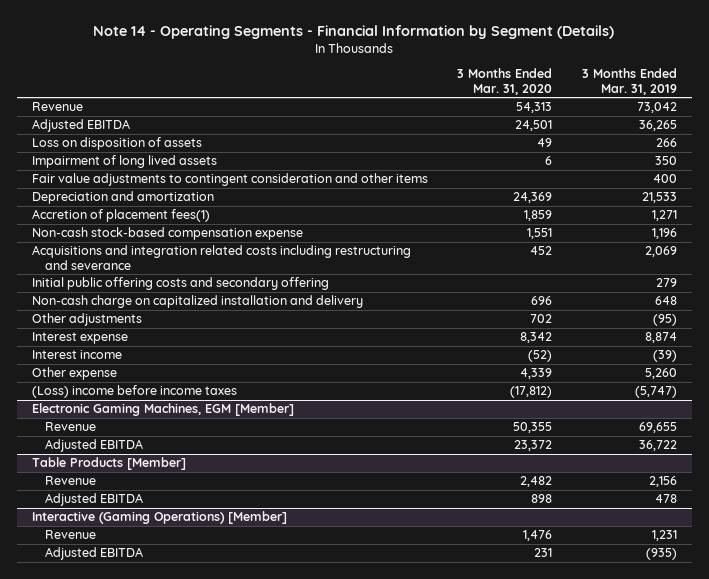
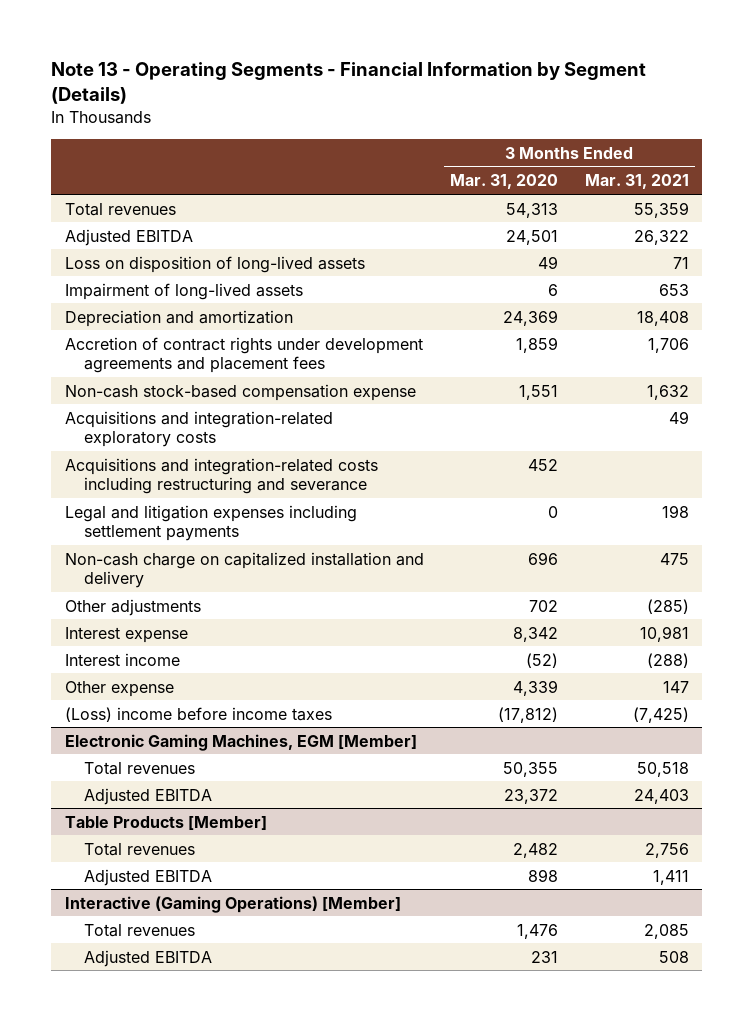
[93,24,615,39] Note 14 - Operating Segments - Financial Information by Segment (Details) -> [51,62,647,105] Note 13 - Operating Segments - Financial Information by Segment (Details)
[582,68,678,95] 3 Months Ended Mar. 31, 2019 -> none
none -> [584,174,689,190] Mar. 31, 2021
[31,102,83,112] Revenue -> [64,202,176,216] Total revenues
[31,173,428,187] Fair value adjustments to contingent consideration and other items -> none
[31,137,202,151] Loss on disposition of assets -> [64,255,365,273] Loss on disposition of long-lived assets
[31,155,217,169] Impairment of long lived assets -> [64,282,303,300] Impairment of long-lived assets
[31,209,210,223] Accretion of placement fees(1) -> [64,336,423,373] Accretion of contract rights under development agreements and placement fees
[31,277,329,291] Initial public offering costs and secondary offering -> none
none -> [64,410,333,447] Acquisitions and integration-related exploratory costs
[31,245,411,270] Acquisitions and integration related costs including restructuring and severance -> [64,457,378,494] Acquisitions and integration-related costs including restructuring and severance
none -> [64,504,357,541] Legal and litigation expenses including settlement payments
[44,422,96,432] Revenue -> [84,761,196,775] Total revenues
[44,476,96,486] Revenue -> [84,842,196,856] Total revenues
[44,530,96,540] Revenue -> [84,923,196,937] Total revenues

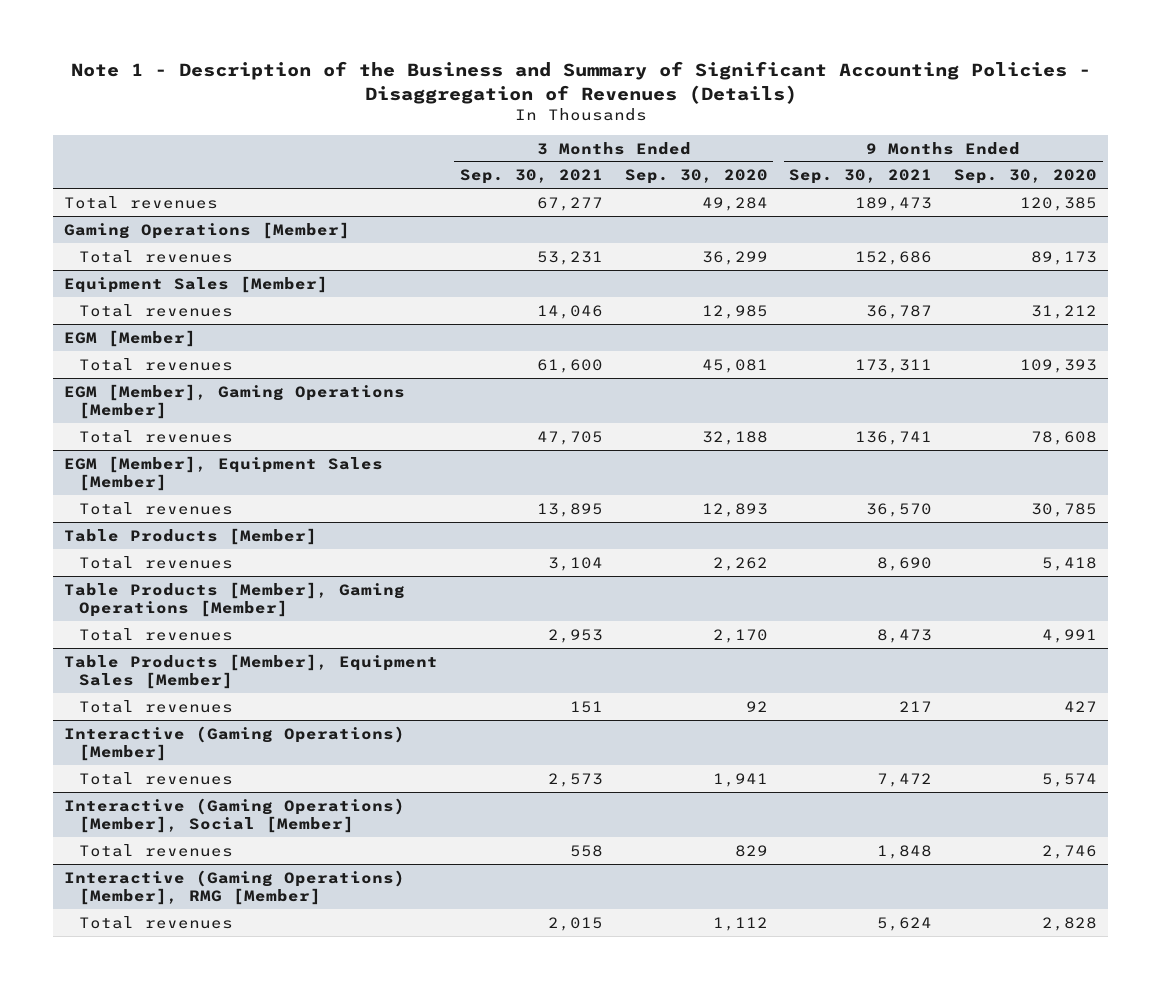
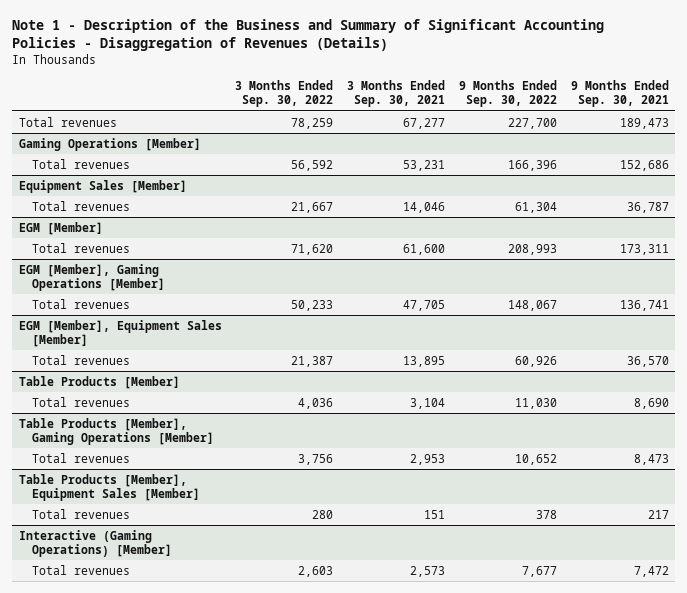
[624,169,768,185] Sep. 30, 2020 -> none
[954,169,1098,185] Sep. 30, 2020 -> none
none -> [235,80,334,108] 3 Months Ended Sep. 30, 2022
none -> [458,80,557,108] 9 Months Ended Sep. 30, 2022
[63,797,405,833] Interactive (Gaming Operations) [Member], Social [Member] -> none
[78,843,233,857] Total revenues -> none
[63,869,405,905] Interactive (Gaming Operations) [Member], RMG [Member] -> none
[78,915,233,929] Total revenues -> none

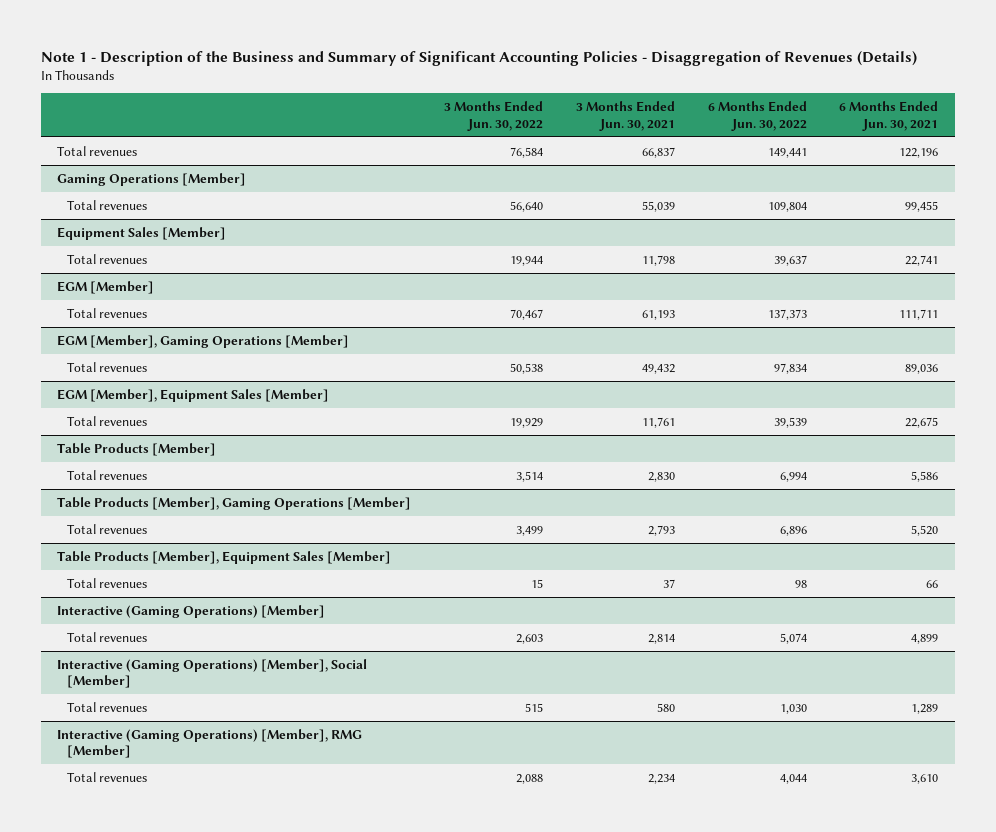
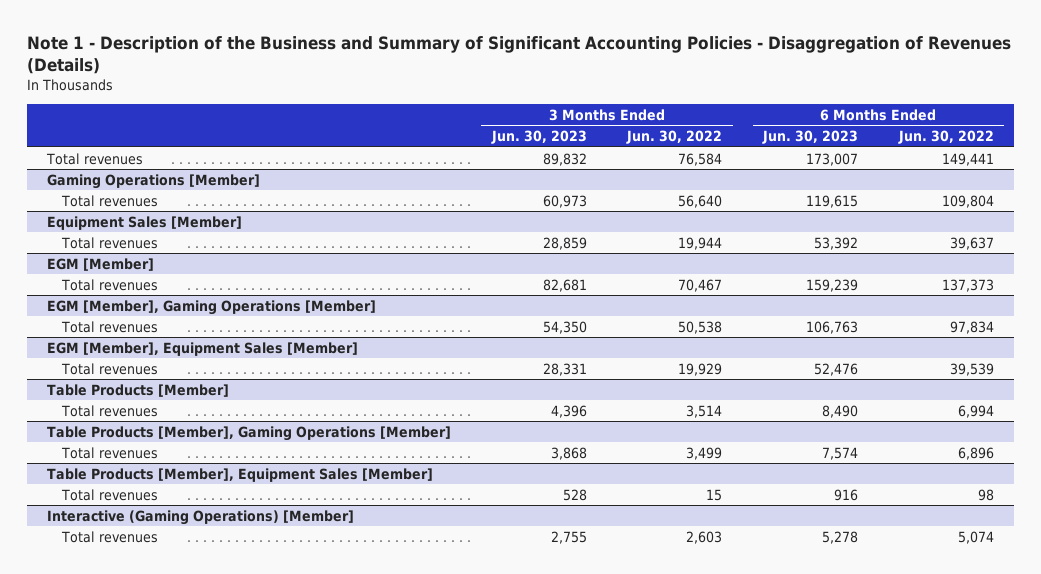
[575,100,675,131] 3 Months Ended Jun. 30, 2021 -> none
[839,100,939,131] 6 Months Ended Jun. 30, 2021 -> none
none -> [490,130,587,145] Jun. 30, 2023
none -> [762,130,859,145] Jun. 30, 2023
[57,658,368,689] Interactive (Gaming Operations) [Member], Social [Member] -> none
[67,701,148,712] Total revenues -> none
[57,728,363,759] Interactive (Gaming Operations) [Member], RMG [Member] -> none
[67,771,148,782] Total revenues -> none

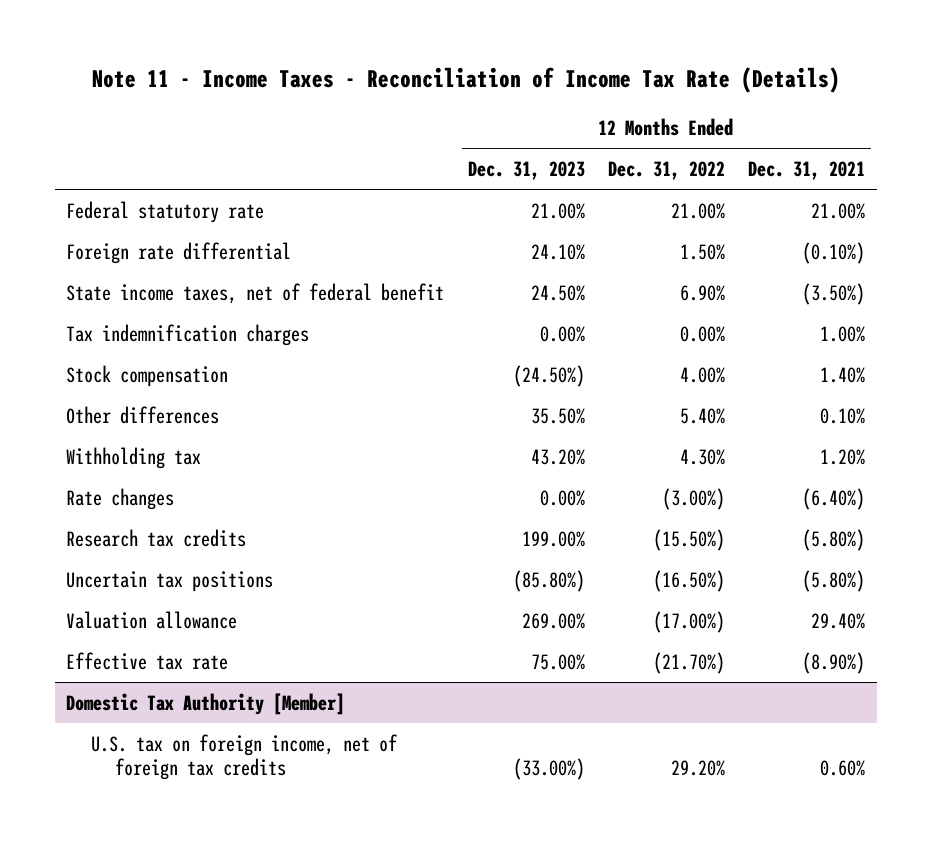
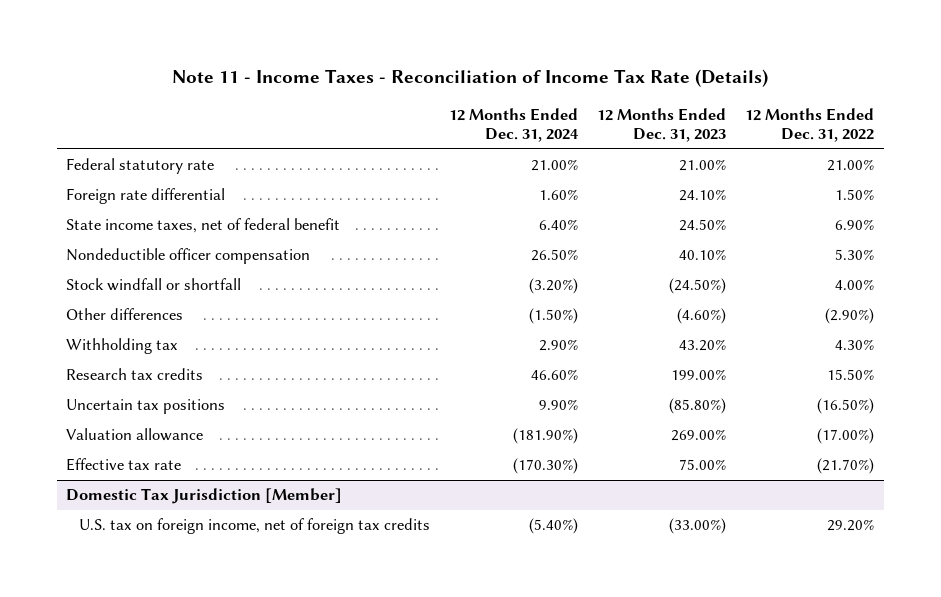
[748,160,866,180] Dec. 31, 2021 -> none
none -> [448,107,579,143] 12 Months Ended Dec. 31, 2024
[66,323,310,346] Tax indemnification charges -> none
none -> [66,248,311,265] Nondeductible officer compensation
[66,364,229,387] Stock compensation -> [66,278,242,292] Stock windfall or shortfall
[530,407,585,424] 35.50% -> [677,308,727,325] (4.60%)
[679,407,725,424] 5.40% -> [825,308,875,325] (2.90%)
[66,487,175,510] Rate changes -> none
[652,528,725,551] (15.50%) -> [827,369,875,381] 15.50%
[66,692,346,715] Domestic Tax Authority [Member] -> [66,488,343,505] Domestic Tax Jurisdiction [Member]

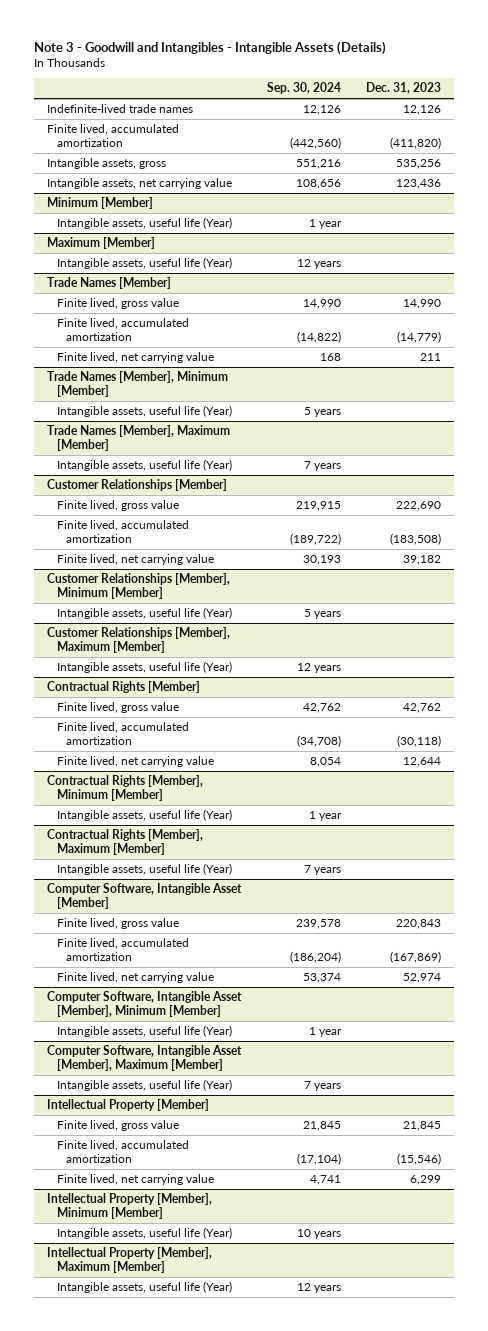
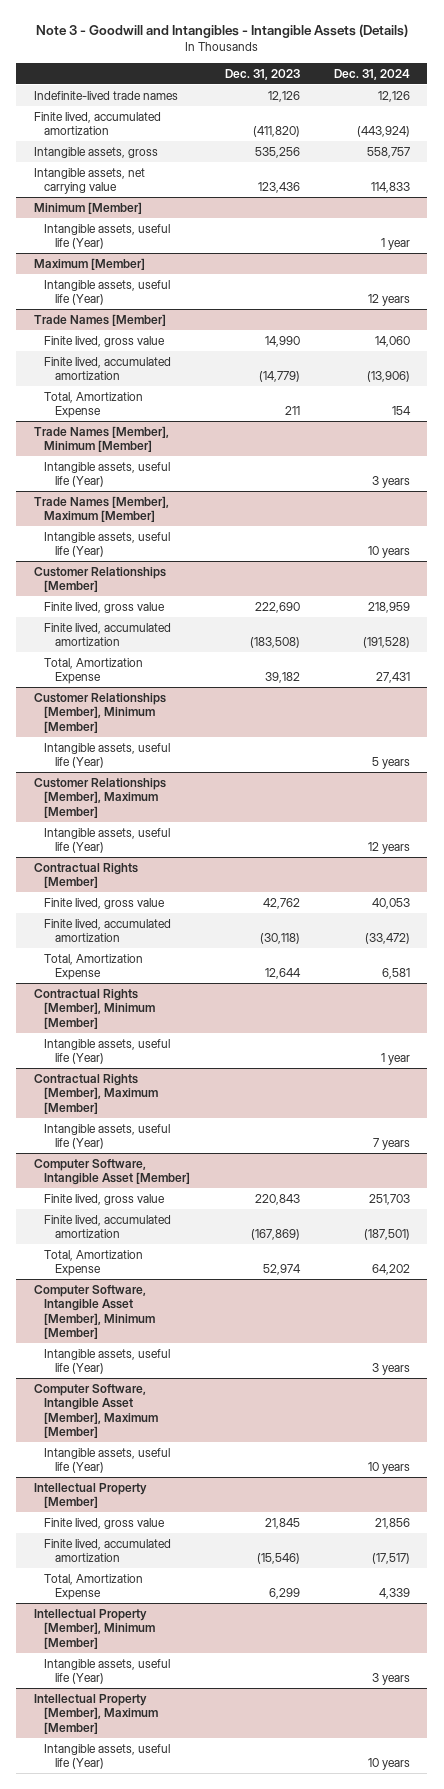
[266,82,341,95] Sep. 30, 2024 -> none
none -> [334,68,411,80] Dec. 31, 2024
[56,352,214,364] Finite lived, net carrying value -> [44,391,144,419] Total, Amortization Expense
[56,554,214,566] Finite lived, net carrying value -> [44,657,144,685] Total, Amortization Expense
[56,756,214,768] Finite lived, net carrying value -> [44,953,144,981] Total, Amortization Expense
[56,972,214,984] Finite lived, net carrying value -> [44,1249,144,1277] Total, Amortization Expense
[56,1174,214,1186] Finite lived, net carrying value -> [44,1573,144,1601] Total, Amortization Expense

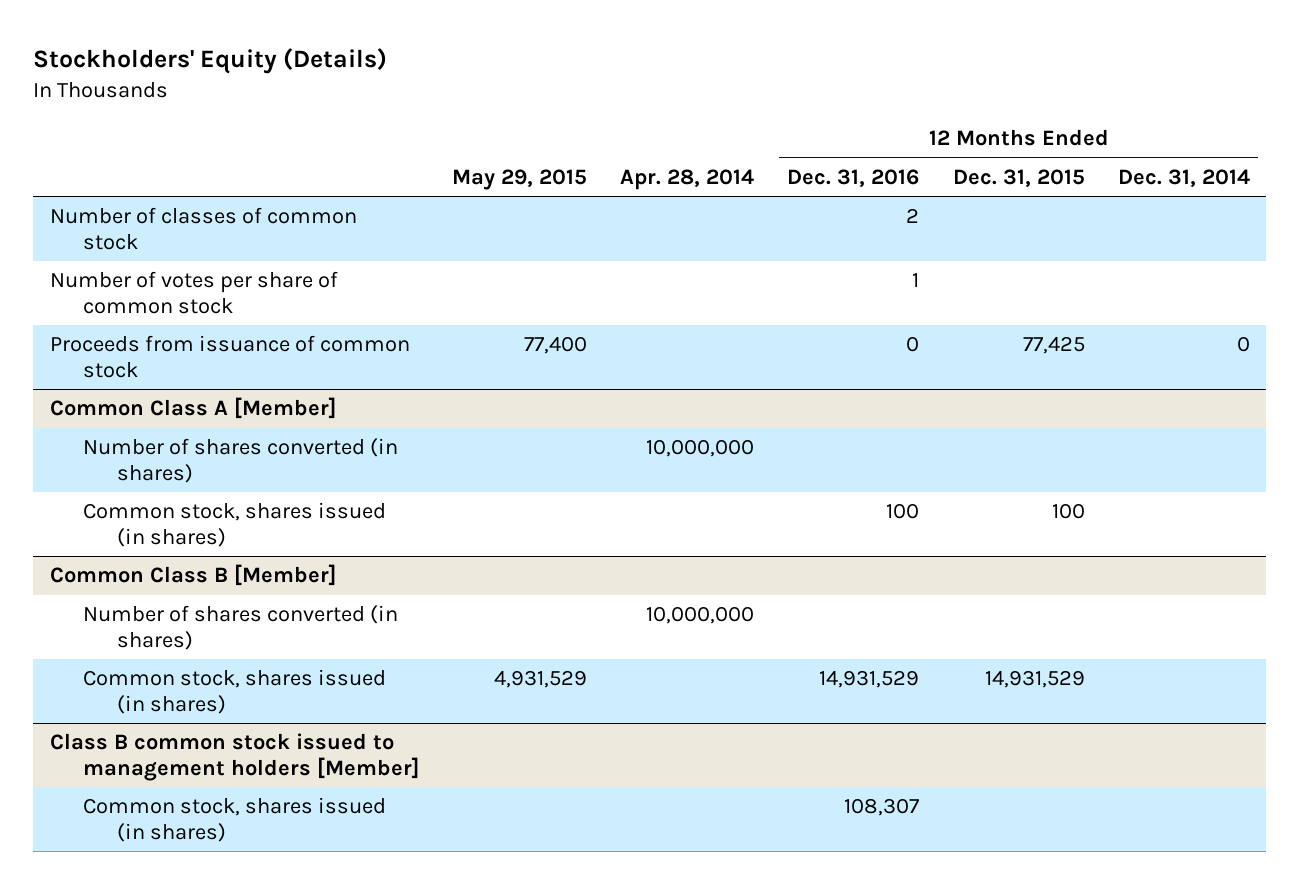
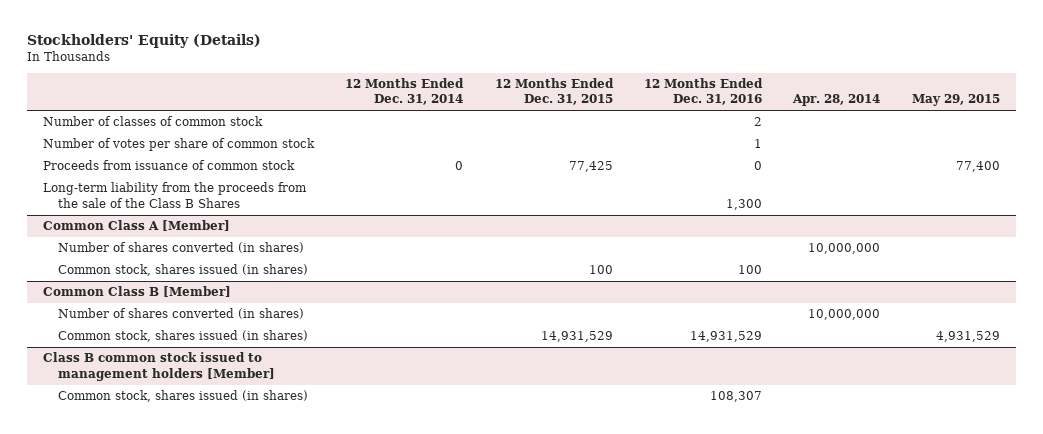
none -> [42,182,307,208] Long-term liability from the proceeds from the sale of the Class B Shares

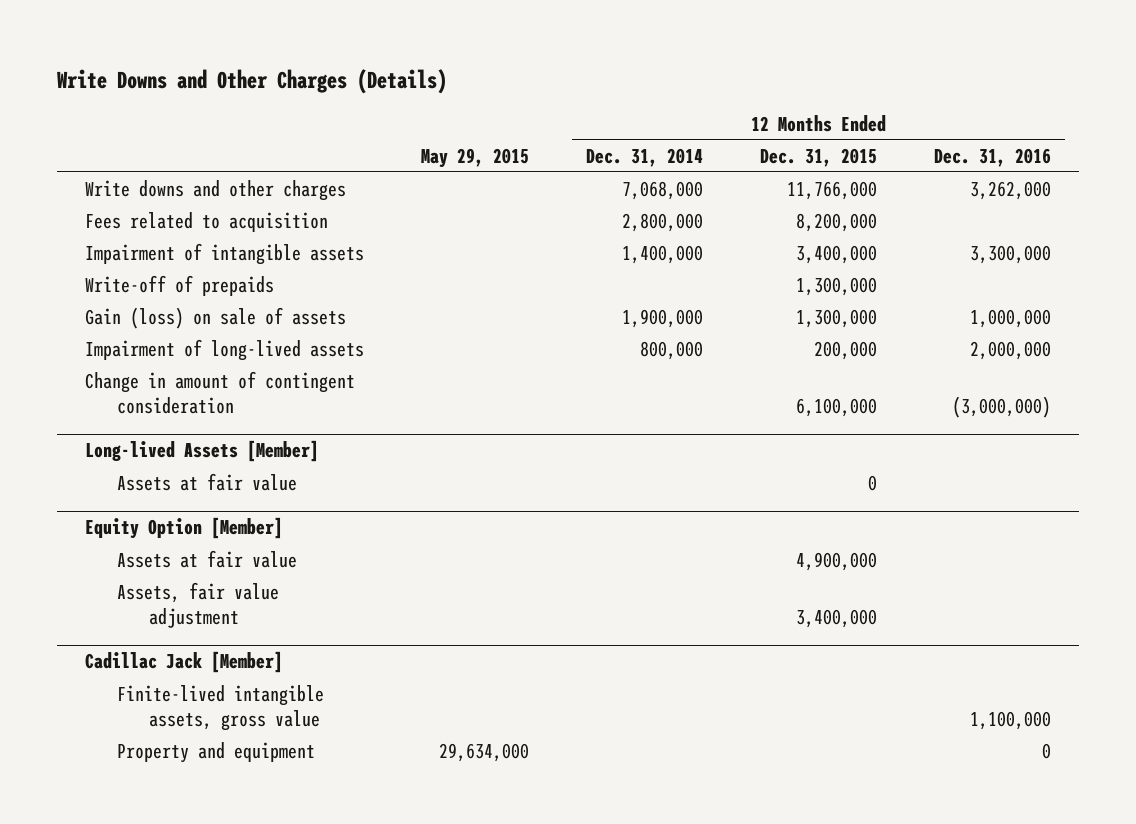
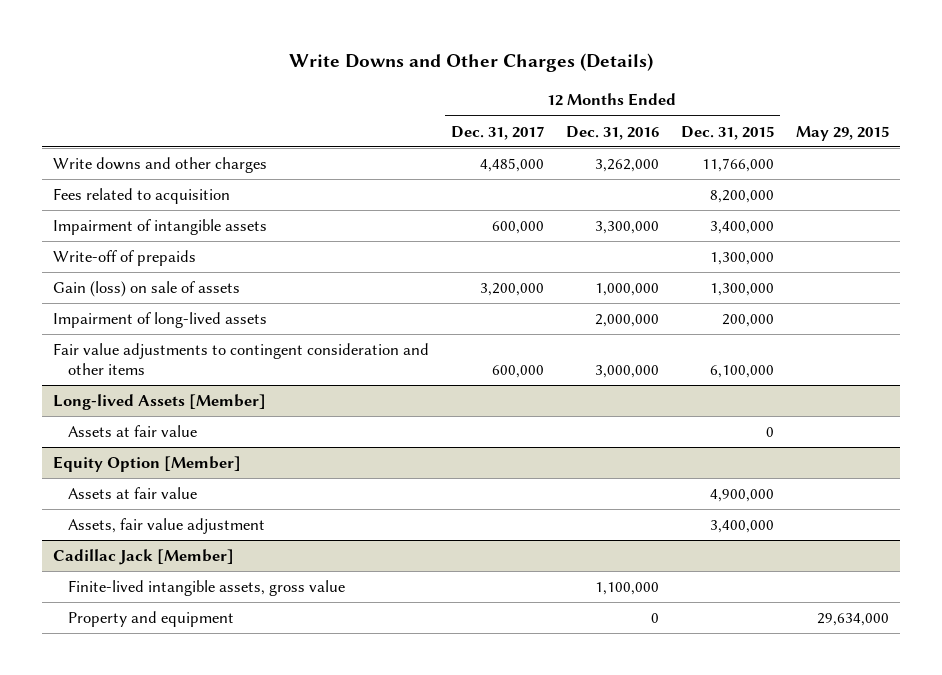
[586,147,704,167] Dec. 31, 2014 -> none
none -> [450,125,544,140] Dec. 31, 2017
[85,371,356,414] Change in amount of contingent consideration -> none
none -> [52,343,429,375] Fair value adjustments to contingent consideration and other items

